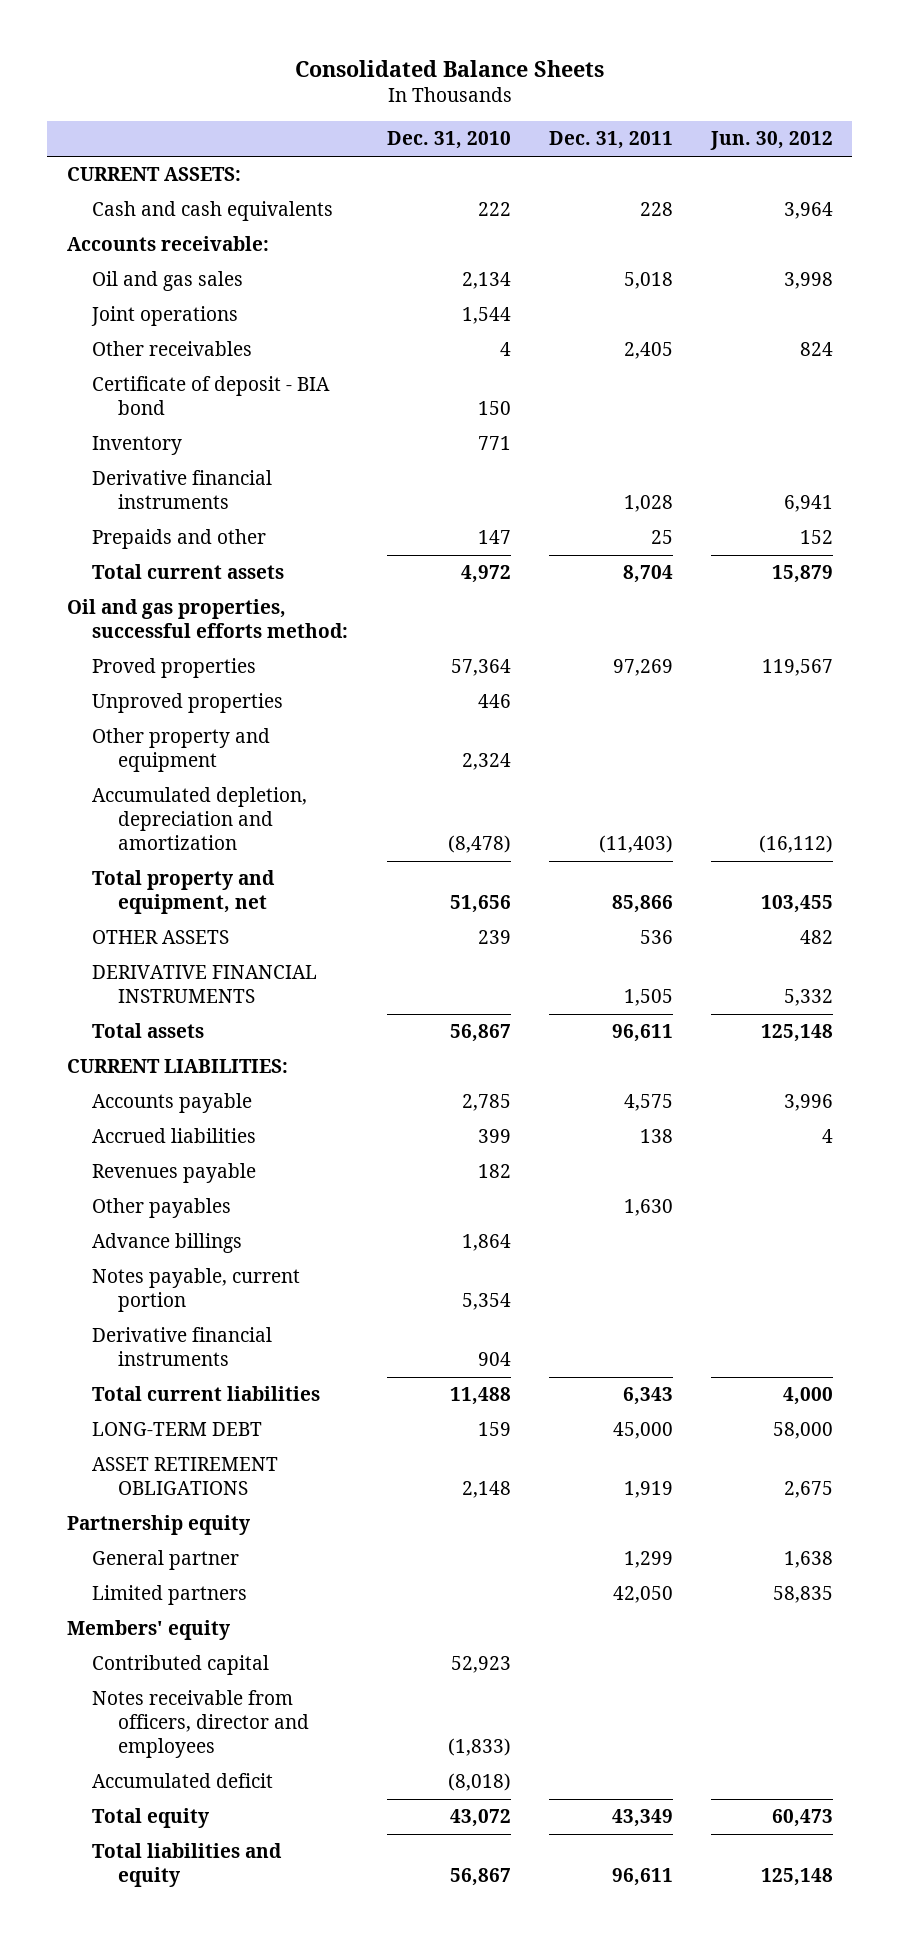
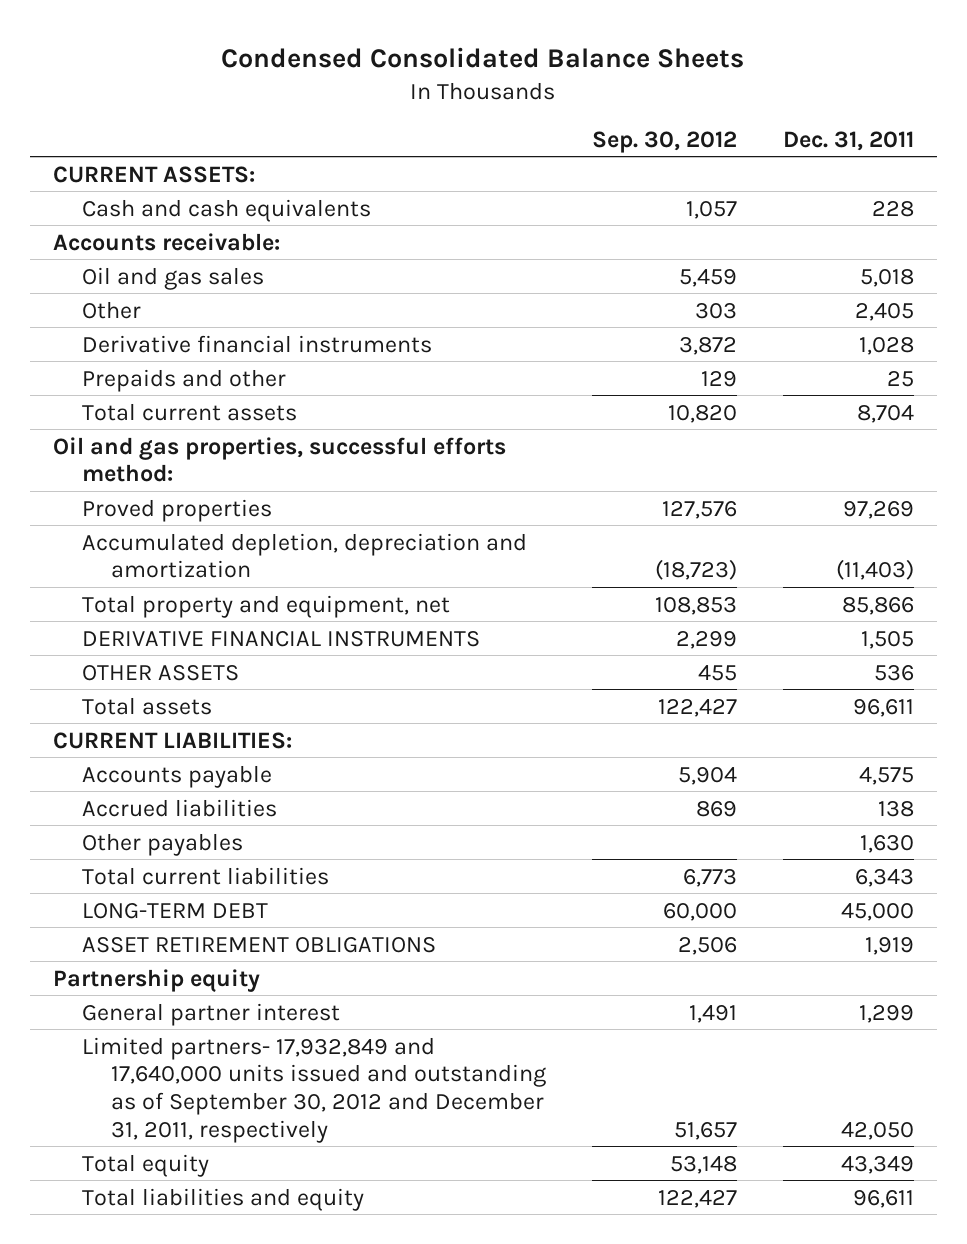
[294,59,604,77] Consolidated Balance Sheets -> [221,46,745,68] Condensed Consolidated Balance Sheets
[386,131,511,150] Dec. 31, 2010 -> none
[710,131,834,151] Jun. 30, 2012 -> none
none -> [592,130,738,153] Sep. 30, 2012
[91,306,239,327] Joint operations -> none
[92,376,331,416] Certificate of deposit - BIA bond -> none
[92,436,183,456] Inventory -> none
[92,341,253,357] Other receivables -> [82,300,142,319] Other
[92,693,284,714] Unproved properties -> none
[92,728,271,773] Other property and equipment -> none
[92,930,230,945] OTHER ASSETS -> [82,664,240,681] OTHER ASSETS
[92,1163,257,1184] Revenues payable -> none
[92,1233,243,1254] Advance billings -> none
[92,1268,301,1313] Notes payable, current portion -> none
[92,1327,273,1367] Derivative financial instruments -> none
[66,1620,230,1641] Members' equity -> none
[92,1655,270,1676] Contributed capital -> none
[92,1690,310,1758] Notes receivable from officers, director and employees -> none
[92,1773,274,1789] Accumulated deficit -> none
[92,1550,240,1571] General partner -> [82,1002,341,1026] General partner interest
[92,1585,248,1606] Limited partners -> [82,1036,547,1143] Limited partners- 17,932,849 and 17,640,000 units issued and outstanding as of September 30, 2012 and December 31, 2011, respectively

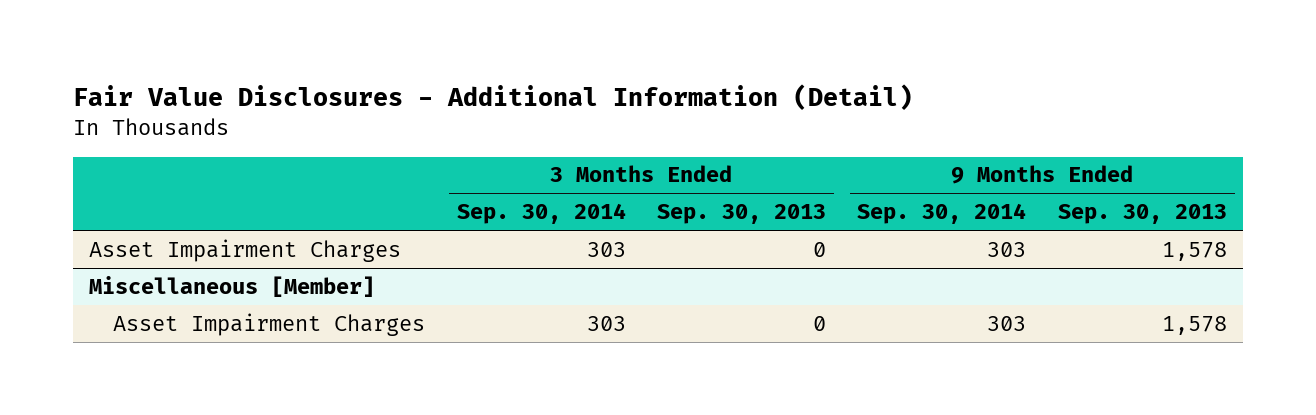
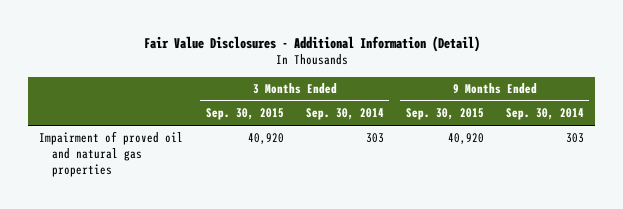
[657,204,827,225] Sep. 30, 2013 -> none
[1057,204,1227,225] Sep. 30, 2013 -> none
none -> [205,108,284,121] Sep. 30, 2015
none -> [405,108,484,121] Sep. 30, 2015
[88,275,375,297] Miscellaneous [Member] -> none
[113,312,426,336] Asset Impairment Charges -> none
[88,238,401,262] Asset Impairment Charges -> [39,131,184,177] Impairment of proved oil and natural gas properties

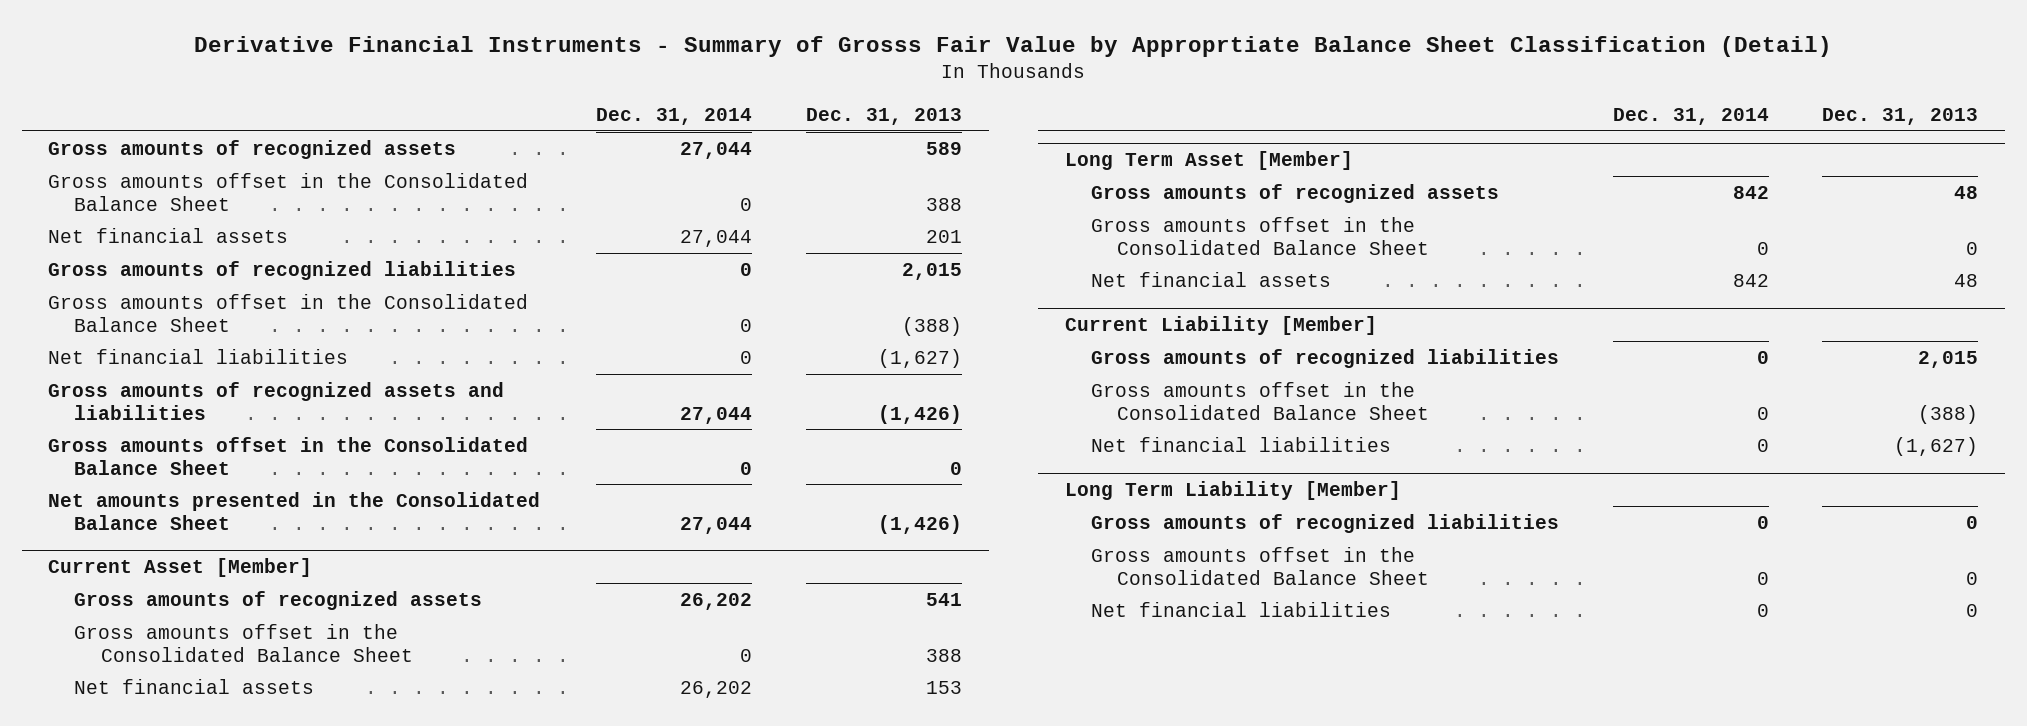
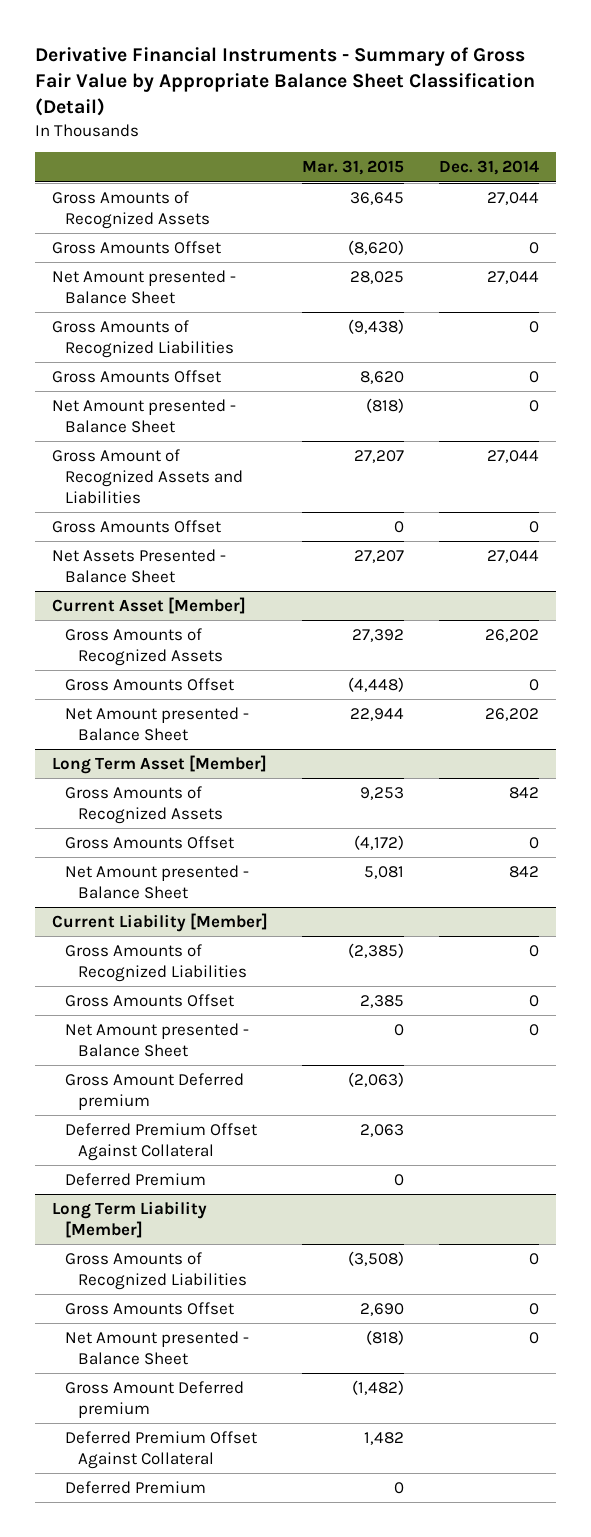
[194,35,1833,57] Derivative Financial Instruments - Summary of Grosss Fair Value by Approprtiate Balance Sheet Classification (Detail) -> [34,46,535,116] Derivative Financial Instruments - Summary of Gross Fair Value by Appropriate Balance Sheet Classification (Detail)
[805,107,962,125] Dec. 31, 2013 -> none
none -> [302,160,405,176] Mar. 31, 2015
[48,139,457,159] Gross amounts of recognized assets -> [51,190,210,229] Gross Amounts of Recognized Assets
[48,172,529,211] Gross amounts offset in the Consolidated Balance Sheet -> [51,240,221,254] Gross Amounts Offset
[48,227,289,243] Net financial assets -> [51,269,236,304] Net Amount presented - Balance Sheet
[48,260,517,280] Gross amounts of recognized liabilities -> [51,319,234,358] Gross Amounts of Recognized Liabilities
[48,293,529,332] Gross amounts offset in the Consolidated Balance Sheet -> [51,369,221,383] Gross Amounts Offset
[48,348,349,364] Net financial liabilities -> [51,398,236,433] Net Amount presented - Balance Sheet
[48,381,505,420] Gross amounts of recognized assets and liabilities -> [51,448,243,504] Gross Amount of Recognized Assets and Liabilities
[48,436,529,475] Gross amounts offset in the Consolidated Balance Sheet -> [51,519,221,533] Gross Amounts Offset
[48,491,541,530] Net amounts presented in the Consolidated Balance Sheet -> [51,548,226,583] Net Assets Presented - Balance Sheet
[74,590,483,610] Gross amounts of recognized assets -> [64,627,223,666] Gross Amounts of Recognized Assets
[74,623,413,662] Gross amounts offset in the Consolidated Balance Sheet -> [64,677,234,691] Gross Amounts Offset
[74,678,315,694] Net financial assets -> [64,706,249,741] Net Amount presented - Balance Sheet
[1090,183,1499,203] Gross amounts of recognized assets -> [64,785,223,824] Gross Amounts of Recognized Assets
[1090,216,1429,255] Gross amounts offset in the Consolidated Balance Sheet -> [64,835,234,849] Gross Amounts Offset
[1090,271,1331,287] Net financial assets -> [64,864,249,899] Net Amount presented - Balance Sheet
[1090,348,1559,368] Gross amounts of recognized liabilities -> [64,943,247,982] Gross Amounts of Recognized Liabilities
[1090,381,1429,420] Gross amounts offset in the Consolidated Balance Sheet -> [64,993,234,1007] Gross Amounts Offset
[1090,436,1391,452] Net financial liabilities -> [64,1022,249,1057] Net Amount presented - Balance Sheet
none -> [64,1072,244,1110] Gross Amount Deferred premium
none -> [64,1122,257,1161] Deferred Premium Offset Against Collateral
none -> [64,1172,206,1186] Deferred Premium
[1090,513,1559,533] Gross amounts of recognized liabilities -> [64,1251,247,1290] Gross Amounts of Recognized Liabilities
[1090,546,1429,585] Gross amounts offset in the Consolidated Balance Sheet -> [64,1301,234,1315] Gross Amounts Offset
[1090,601,1391,617] Net financial liabilities -> [64,1330,249,1365] Net Amount presented - Balance Sheet
none -> [64,1380,244,1418] Gross Amount Deferred premium
none -> [64,1430,257,1469] Deferred Premium Offset Against Collateral
none -> [64,1480,206,1494] Deferred Premium

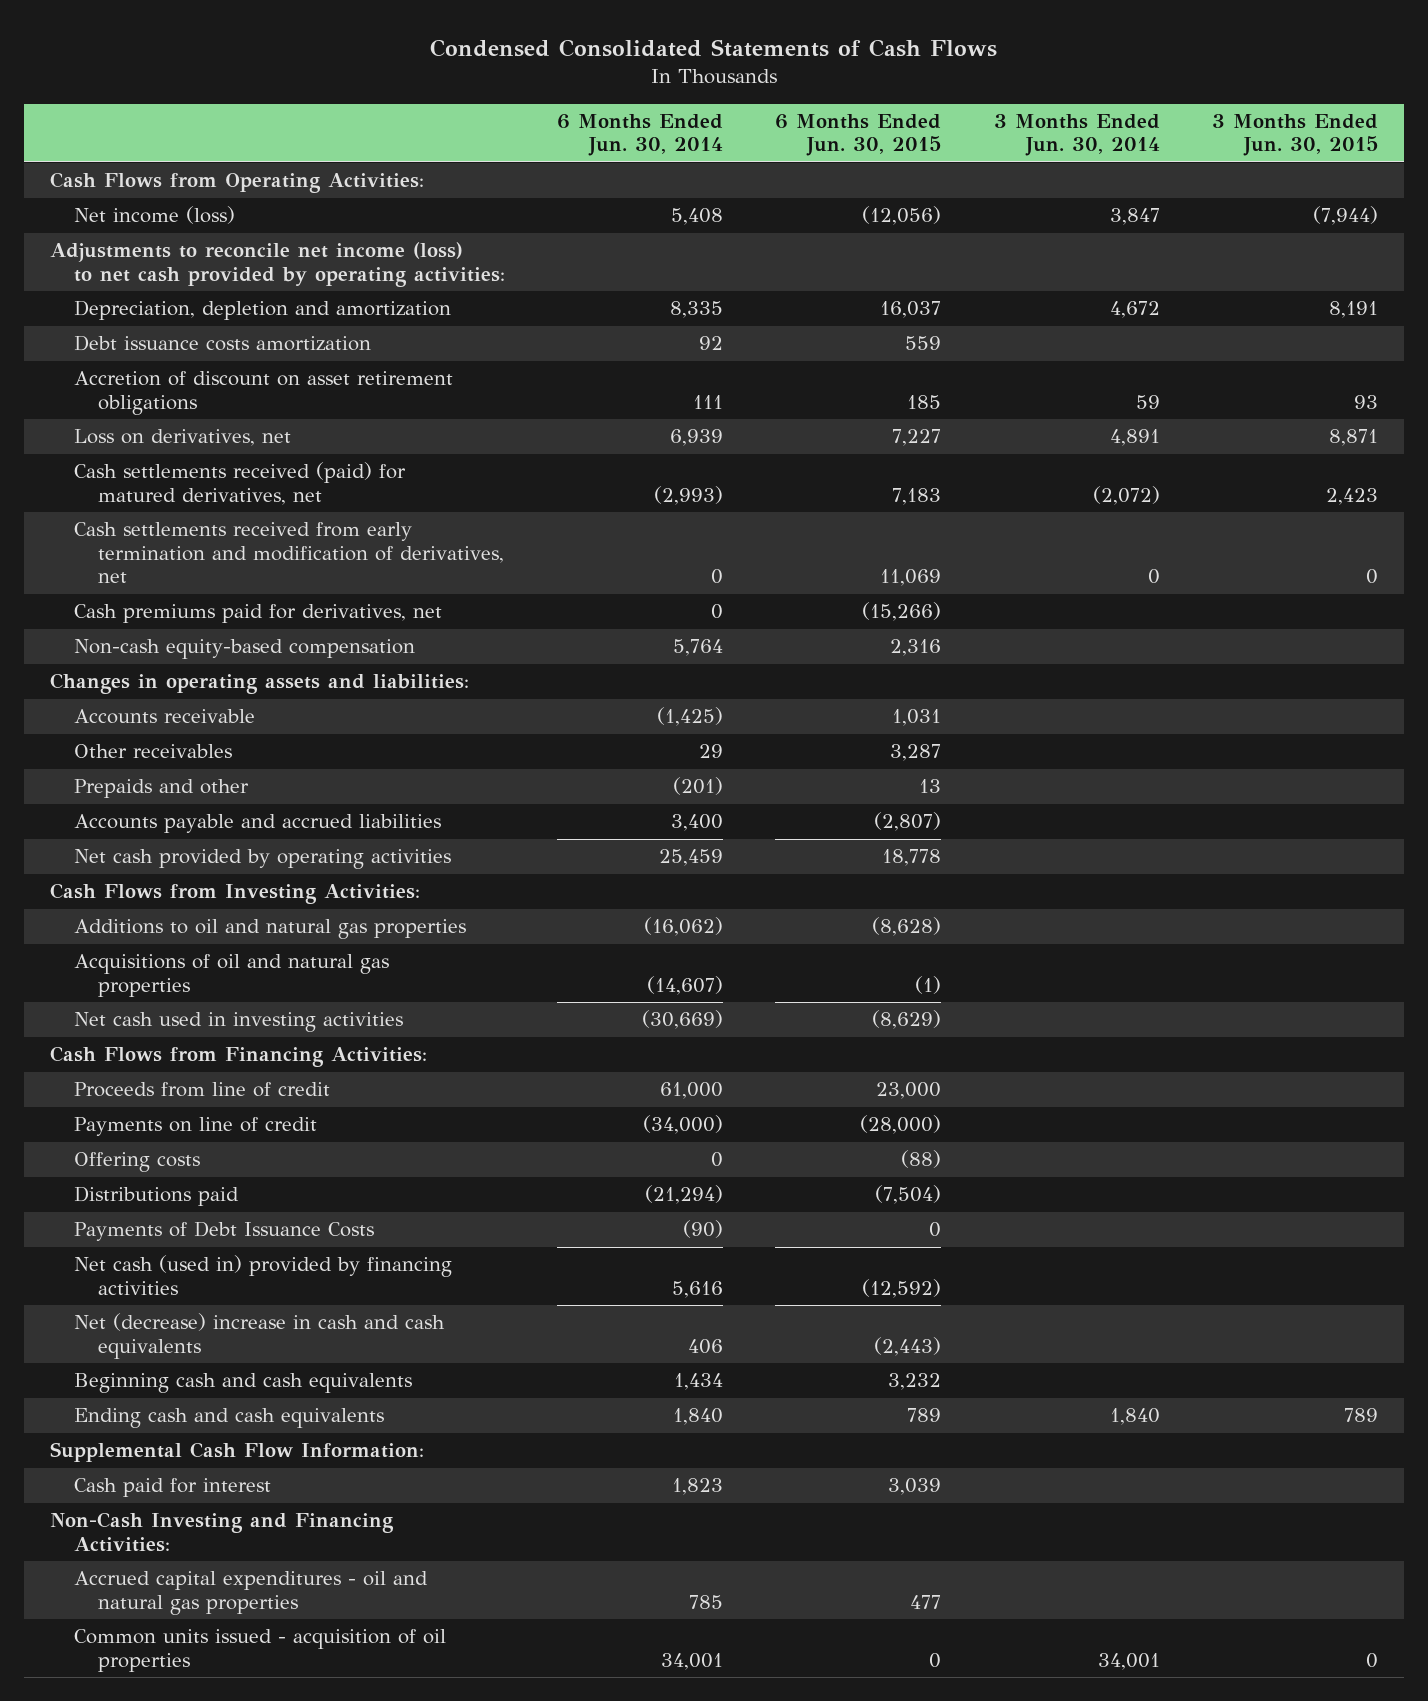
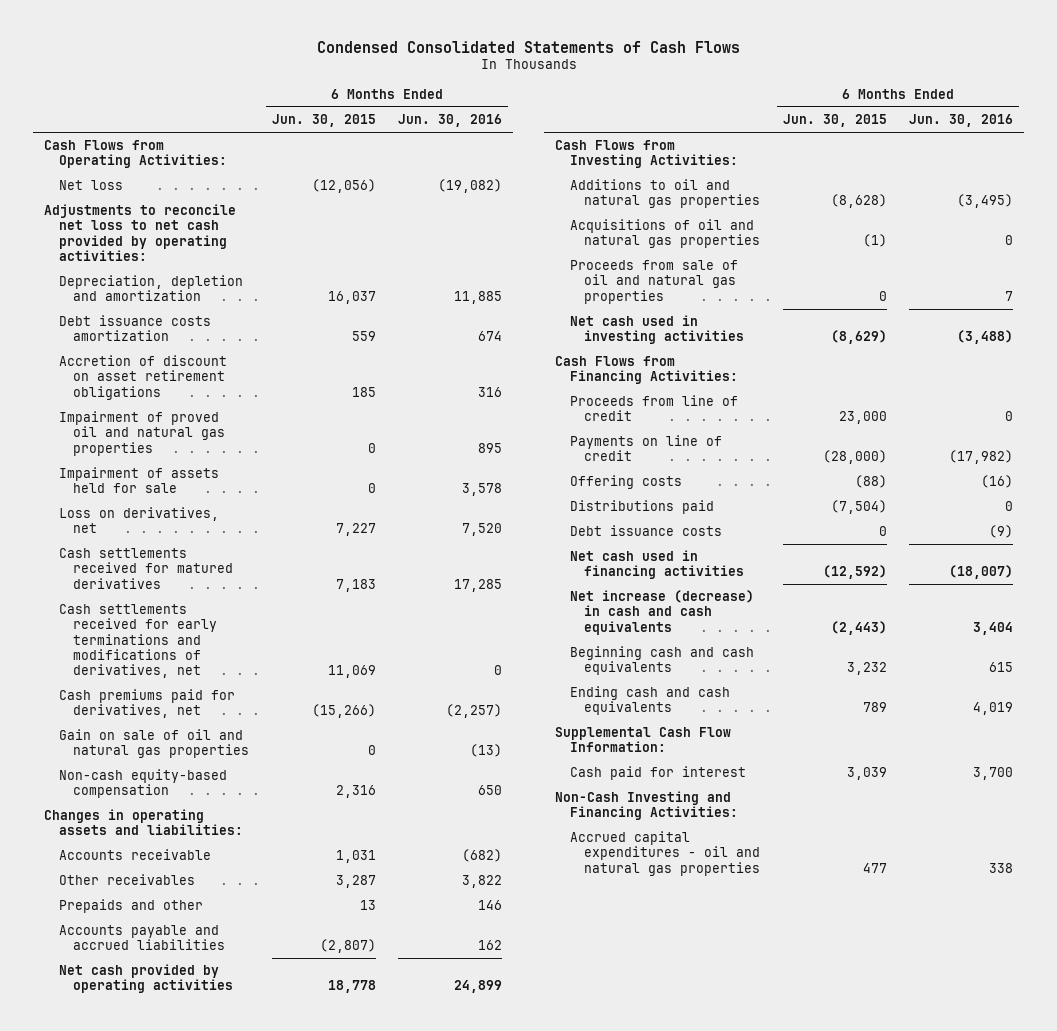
[557,114,724,157] 6 Months Ended Jun. 30, 2014 -> none
[993,114,1160,157] 3 Months Ended Jun. 30, 2014 -> none
[1211,114,1378,157] 3 Months Ended Jun. 30, 2015 -> none
none -> [397,113,502,127] Jun. 30, 2016
[74,206,236,225] Net income (loss) -> [58,180,123,191] Net loss
[50,242,506,287] Adjustments to reconcile net income (loss) to net cash provided by operating activities: -> [44,204,237,261] Adjustments to reconcile net loss to net cash provided by operating activities:
none -> [58,411,226,456] Impairment of proved oil and natural gas properties
none -> [58,467,219,494] Impairment of assets held for sale
[74,462,407,505] Cash settlements received (paid) for matured derivatives, net -> [58,548,234,589] Cash settlements received for matured derivatives
[74,522,504,584] Cash settlements received from early termination and modification of derivatives, net -> [58,604,218,678] Cash settlements received for early terminations and modifications of derivatives, net
none -> [58,729,250,759] Gain on sale of oil and natural gas properties
none -> [569,260,738,304] Proceeds from sale of oil and natural gas properties
[74,1221,375,1242] Payments of Debt Issuance Costs -> [569,525,722,537] Debt issuance costs
[74,1255,453,1295] Net cash (used in) provided by financing activities -> [569,550,745,580] Net cash used in financing activities
[74,1313,446,1359] Net (decrease) increase in cash and cash equivalents -> [569,590,754,635] Net increase (decrease) in cash and cash equivalents
[74,1629,447,1672] Common units issued - acquisition of oil properties -> none

